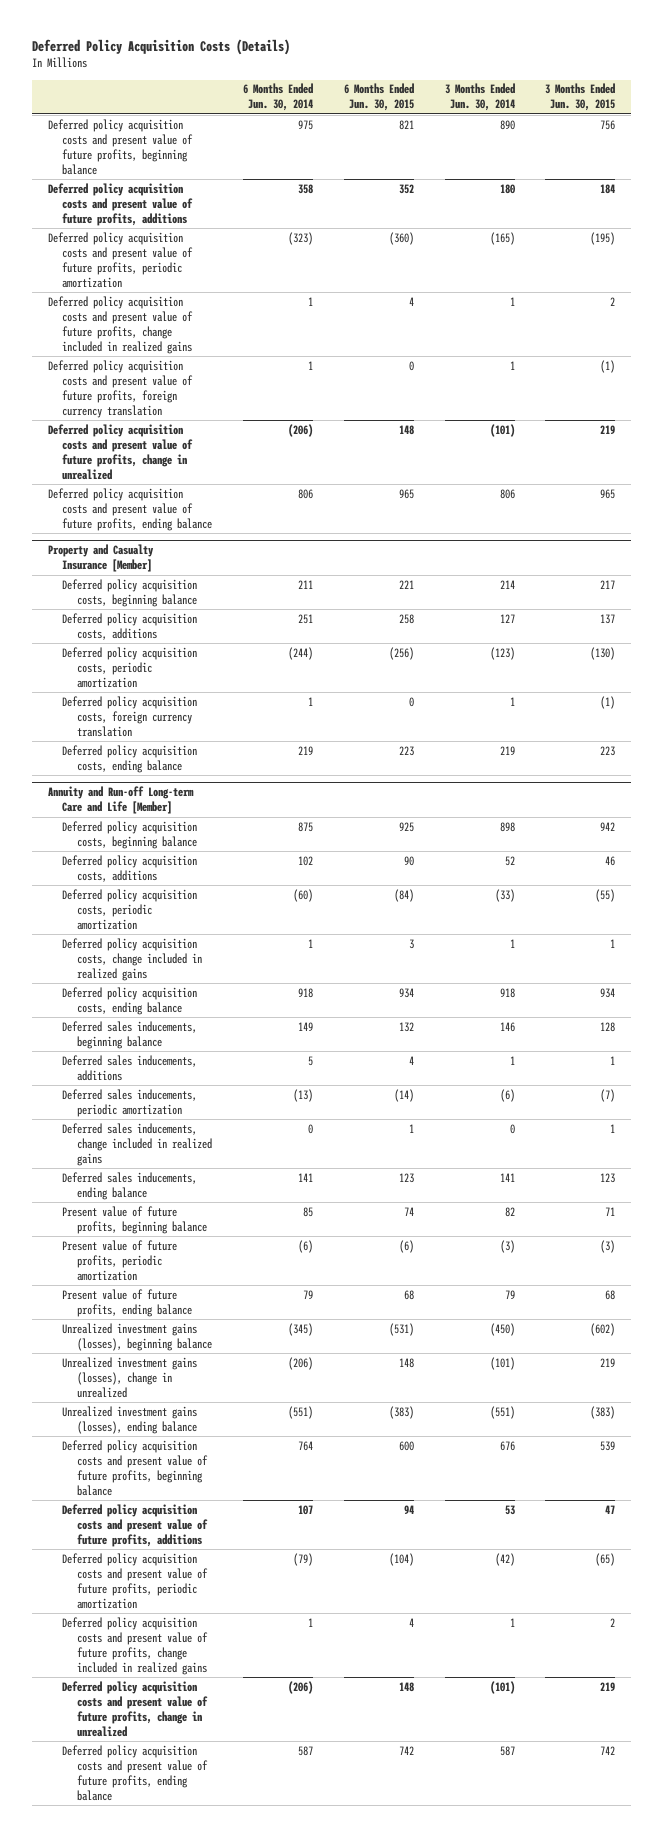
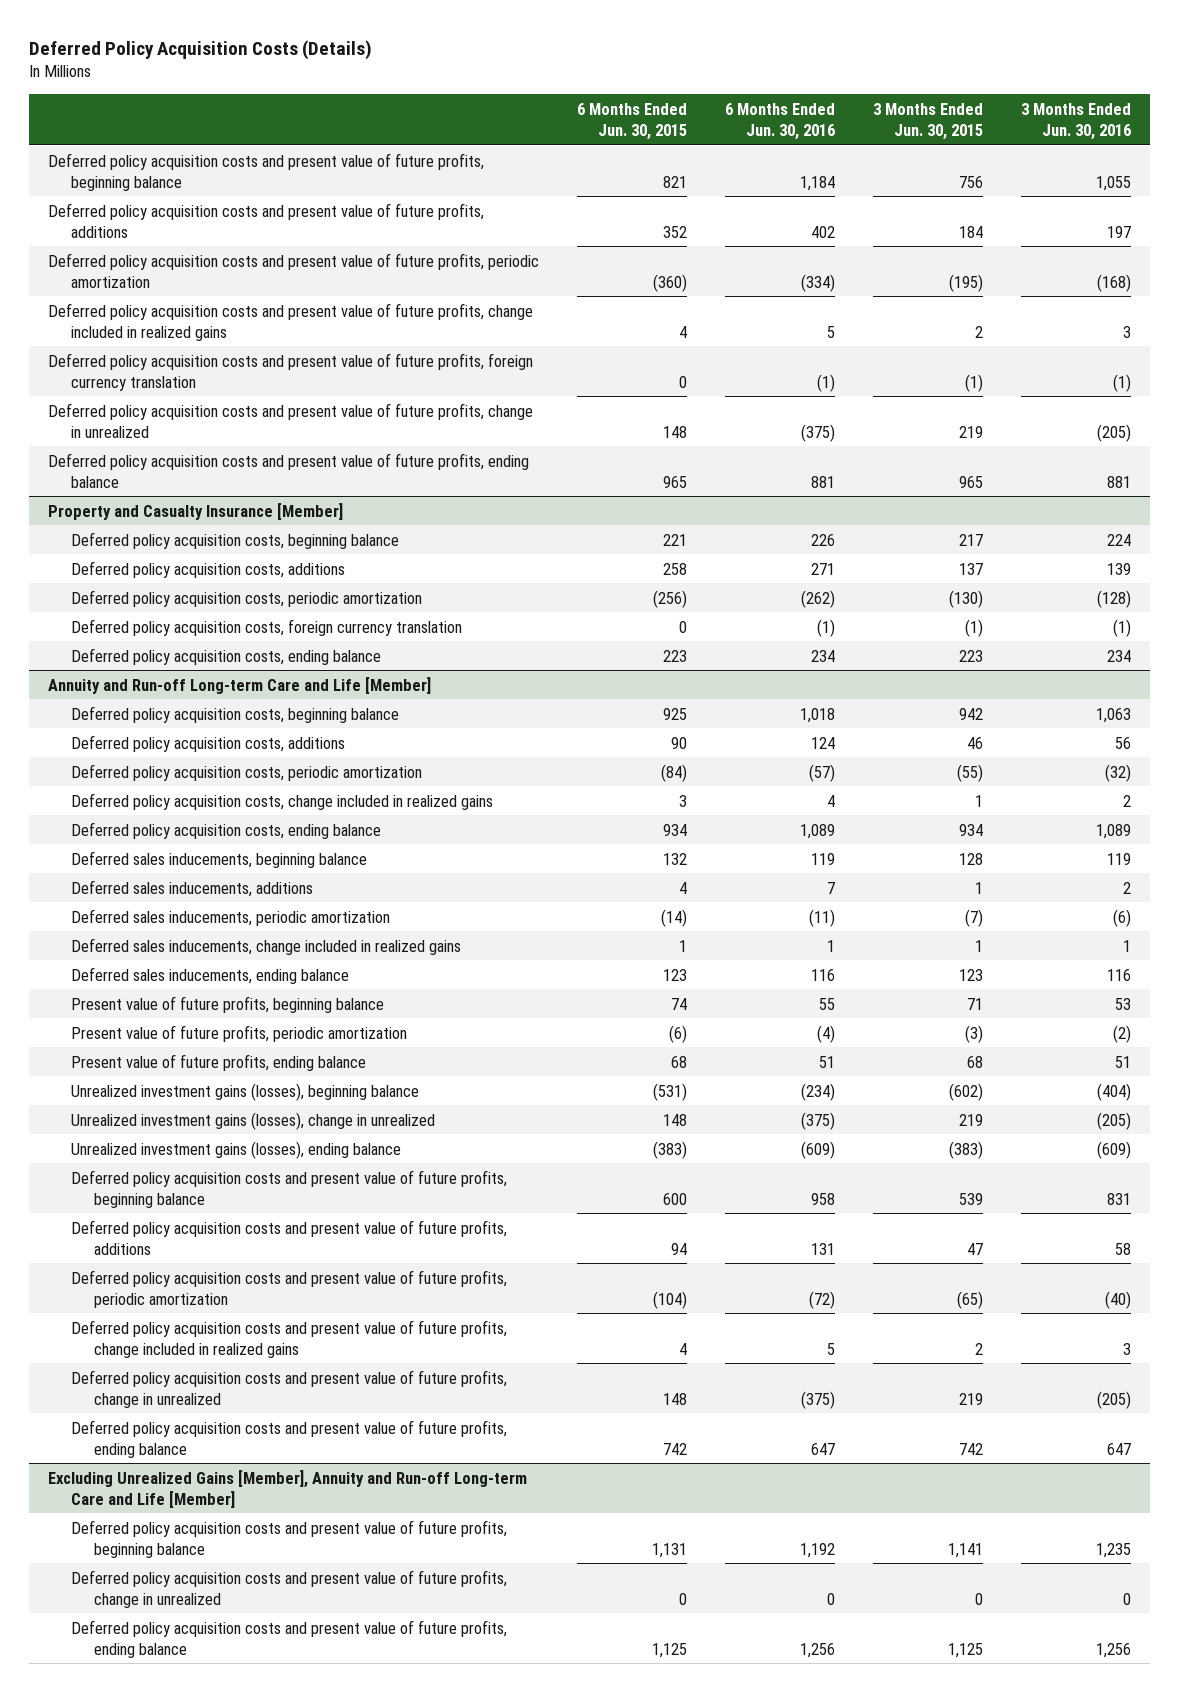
[243,83,314,112] 6 Months Ended Jun. 30, 2014 -> none
[444,83,515,112] 3 Months Ended Jun. 30, 2014 -> none
none -> [725,102,836,140] 6 Months Ended Jun. 30, 2016
none -> [1021,102,1132,140] 3 Months Ended Jun. 30, 2016
none -> [48,1469,528,1508] Excluding Unrealized Gains [Member], Annuity and Run-off Long-term Care and Life [Member]
none -> [71,1519,508,1558] Deferred policy acquisition costs and present value of future profits, beginning balance
none -> [71,1569,508,1608] Deferred policy acquisition costs and present value of future profits, change in unrealized
none -> [71,1619,508,1658] Deferred policy acquisition costs and present value of future profits, ending balance

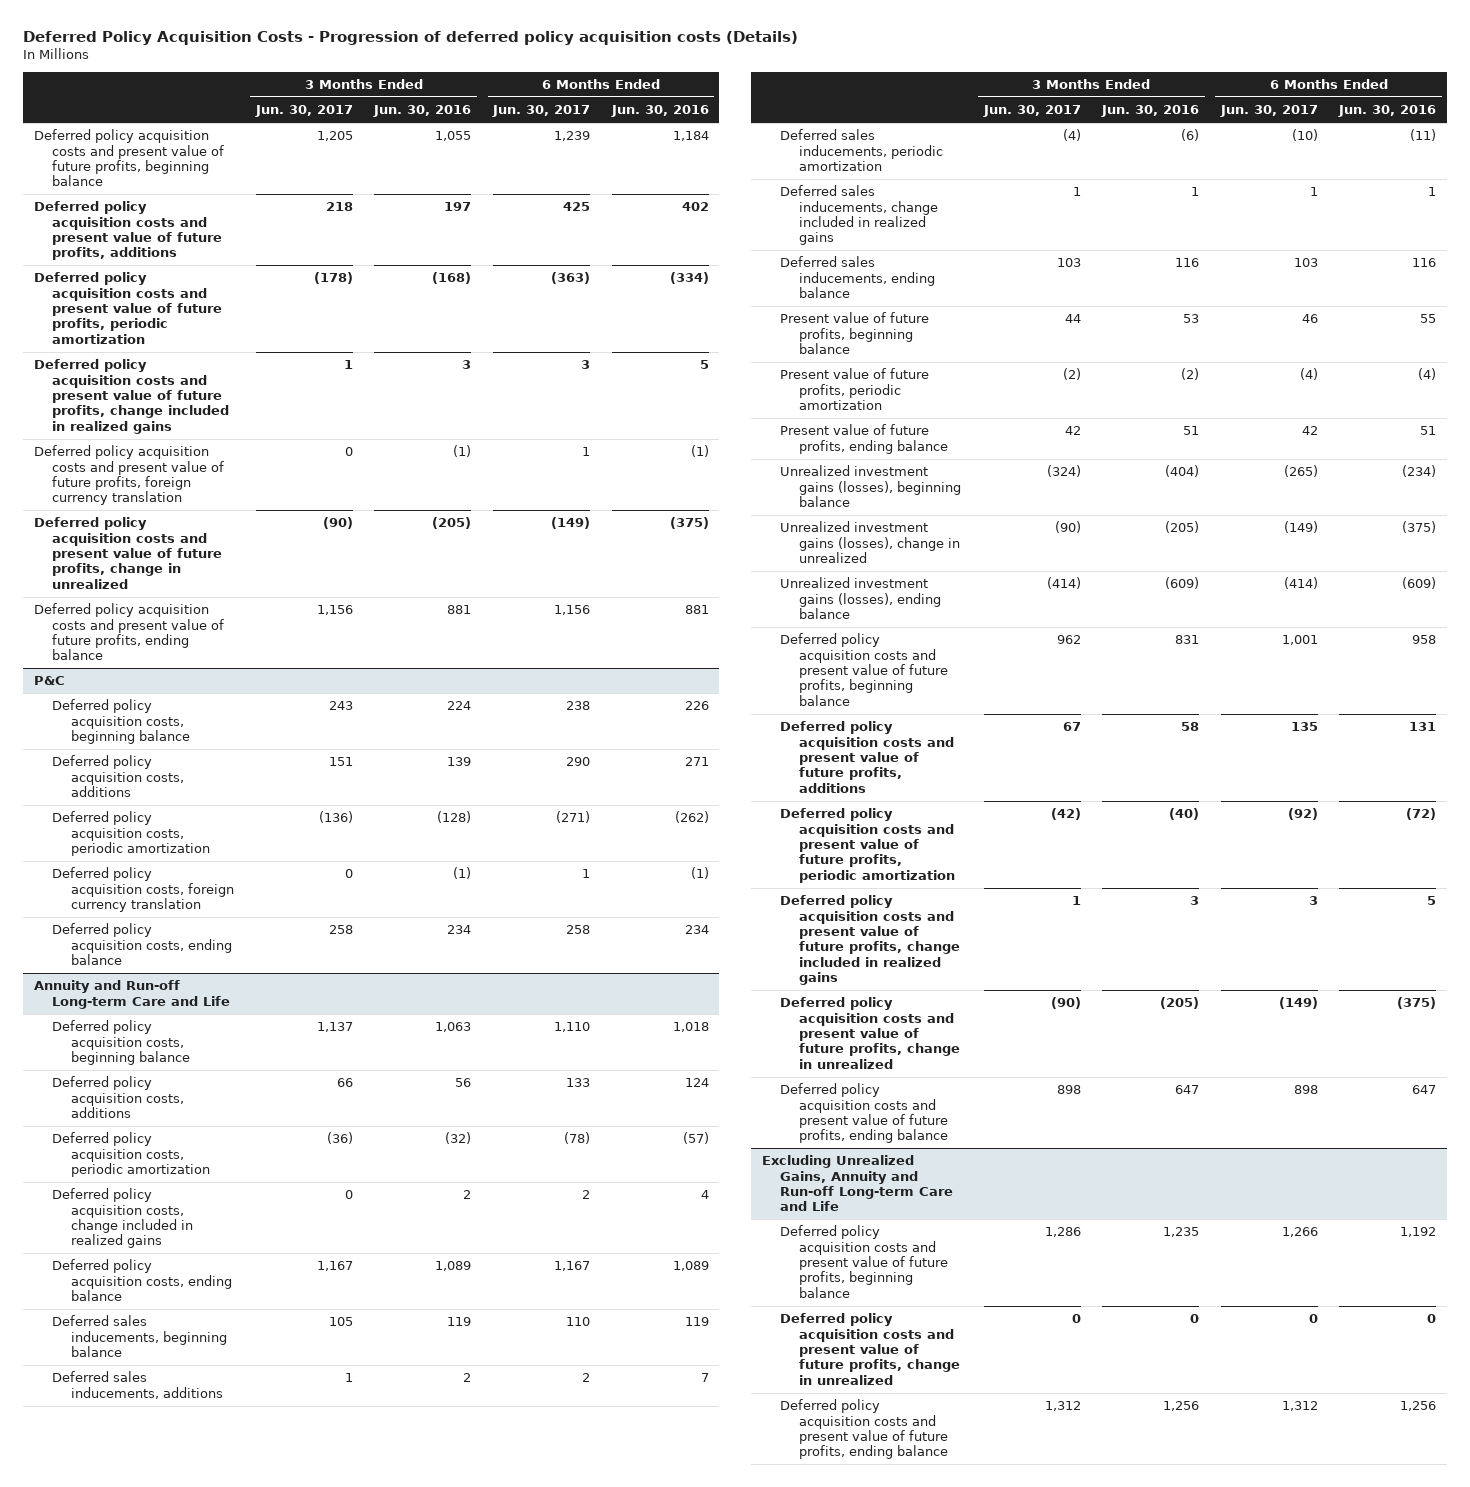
[29,39,373,60] Deferred Policy Acquisition Costs (Details) -> [22,31,798,46] Deferred Policy Acquisition Costs - Progression of deferred policy acquisition costs (Details)
[577,102,688,140] 6 Months Ended Jun. 30, 2015 -> none
[873,102,984,140] 3 Months Ended Jun. 30, 2015 -> none
none -> [254,105,353,118] Jun. 30, 2017
none -> [492,105,591,118] Jun. 30, 2017
[48,502,344,520] Property and Casualty Insurance [Member] -> [33,676,65,686] P&C
[48,676,432,694] Annuity and Run-off Long-term Care and Life [Member] -> [33,980,231,1009] Annuity and Run-off Long-term Care and Life
[48,1469,528,1508] Excluding Unrealized Gains [Member], Annuity and Run-off Long-term Care and Life [Member] -> [761,1155,954,1212] Excluding Unrealized Gains, Annuity and Run-off Long-term Care and Life

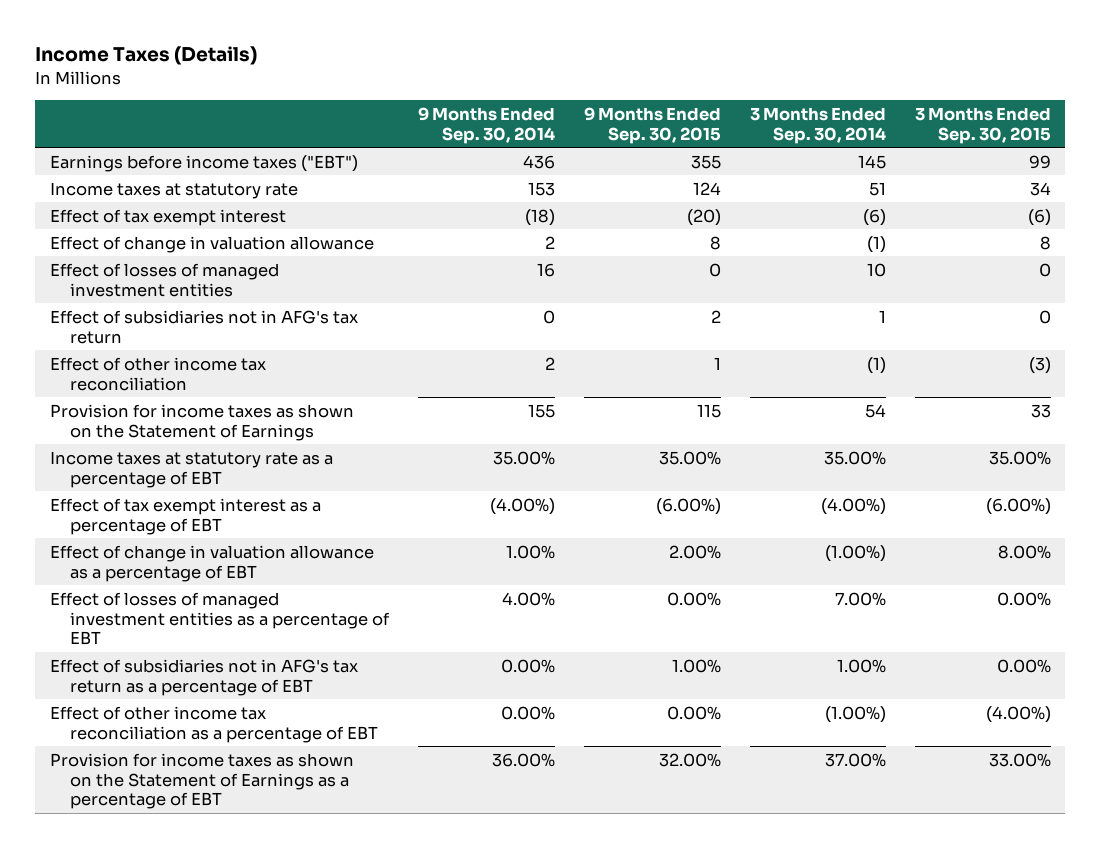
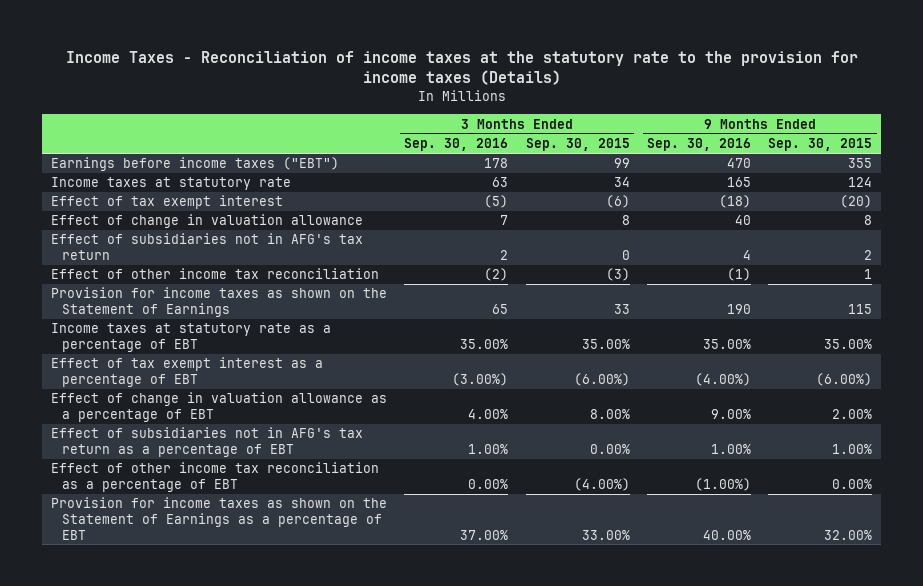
[35,46,258,66] Income Taxes (Details) -> [65,50,858,86] Income Taxes - Reconciliation of income taxes at the statutory rate to the provision for income taxes (Details)
[418,107,556,144] 9 Months Ended Sep. 30, 2014 -> none
[749,107,886,144] 3 Months Ended Sep. 30, 2014 -> none
none -> [404,138,509,152] Sep. 30, 2016
none -> [647,138,752,152] Sep. 30, 2016
[49,262,279,297] Effect of losses of managed investment entities -> none
[49,591,391,646] Effect of losses of managed investment entities as a percentage of EBT -> none

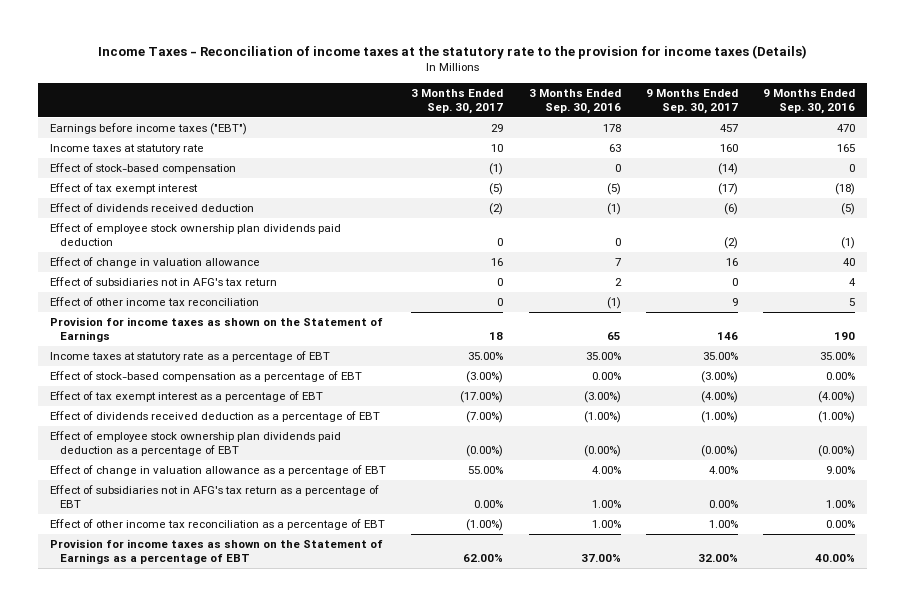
[525,138,630,152] Sep. 30, 2015 -> none
[768,138,873,152] Sep. 30, 2015 -> none
none -> [411,88,504,115] 3 Months Ended Sep. 30, 2017
none -> [645,88,738,115] 9 Months Ended Sep. 30, 2017
none -> [50,162,237,174] Effect of stock-based compensation
none -> [50,202,255,212] Effect of dividends received deduction
none -> [50,222,342,247] Effect of employee stock ownership plan dividends paid deduction
[484,268,509,282] (2) -> [606,296,621,309] (1)
[727,268,752,282] (1) -> [848,297,855,306] 5
none -> [50,370,363,382] Effect of stock-based compensation as a percentage of EBT
none -> [50,410,381,422] Effect of dividends received deduction as a percentage of EBT
none -> [50,430,342,457] Effect of employee stock ownership plan dividends paid deduction as a percentage of EBT
[468,479,509,490] 0.00% -> [591,519,621,528] 1.00%
[695,478,752,492] (1.00%) -> [825,519,855,528] 0.00%

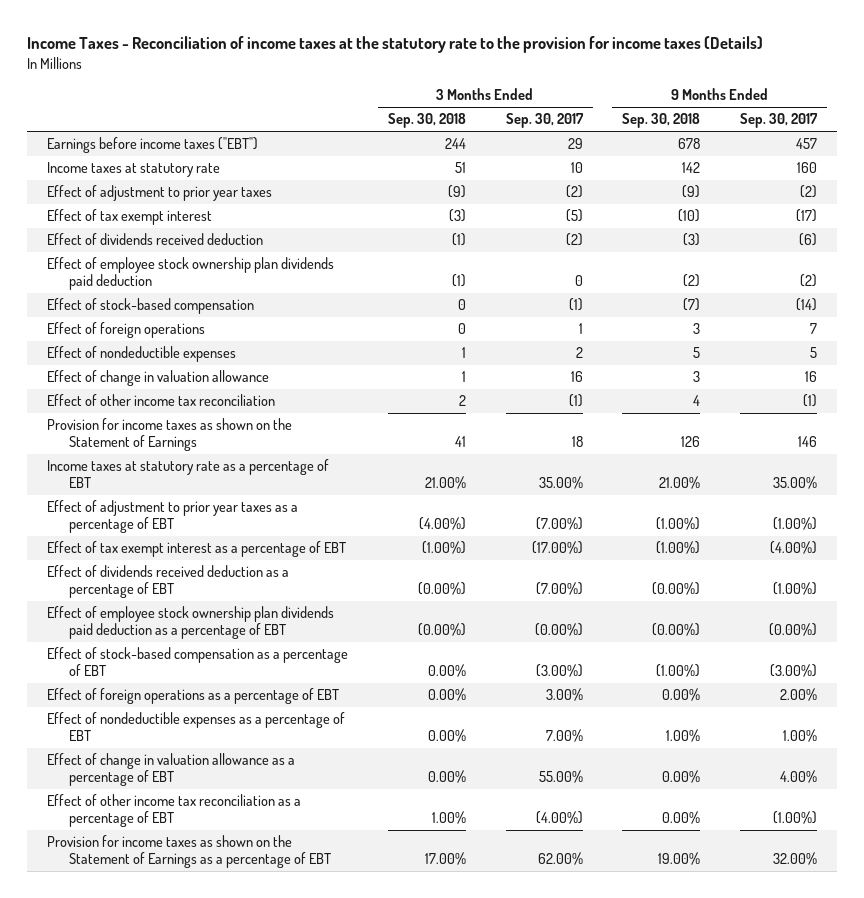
[528,88,621,115] 3 Months Ended Sep. 30, 2016 -> none
[762,88,855,115] 9 Months Ended Sep. 30, 2016 -> none
none -> [387,113,466,129] Sep. 30, 2018
none -> [622,113,701,129] Sep. 30, 2018
none -> [46,185,272,202] Effect of adjustment to prior year taxes
[50,162,237,174] Effect of stock-based compensation -> [46,298,254,315] Effect of stock-based compensation
none -> [46,322,205,339] Effect of foreign operations
none -> [46,346,236,363] Effect of nondeductible expenses
[50,276,278,286] Effect of subsidiaries not in AFG's tax return -> none
[497,297,504,306] 0 -> [568,394,583,408] (1)
[731,297,738,306] 9 -> [803,394,818,408] (1)
none -> [46,500,298,534] Effect of adjustment to prior year taxes as a percentage of EBT
[50,370,363,382] Effect of stock-based compensation as a percentage of EBT -> [46,647,348,677] Effect of stock-based compensation as a percentage of EBT
none -> [46,688,339,705] Effect of foreign operations as a percentage of EBT
none -> [46,712,345,742] Effect of nondeductible expenses as a percentage of EBT
[50,484,380,509] Effect of subsidiaries not in AFG's tax return as a percentage of EBT -> none
[466,518,504,531] (1.00%) -> [535,811,583,825] (4.00%)
[708,519,738,528] 1.00% -> [773,811,818,825] (1.00%)

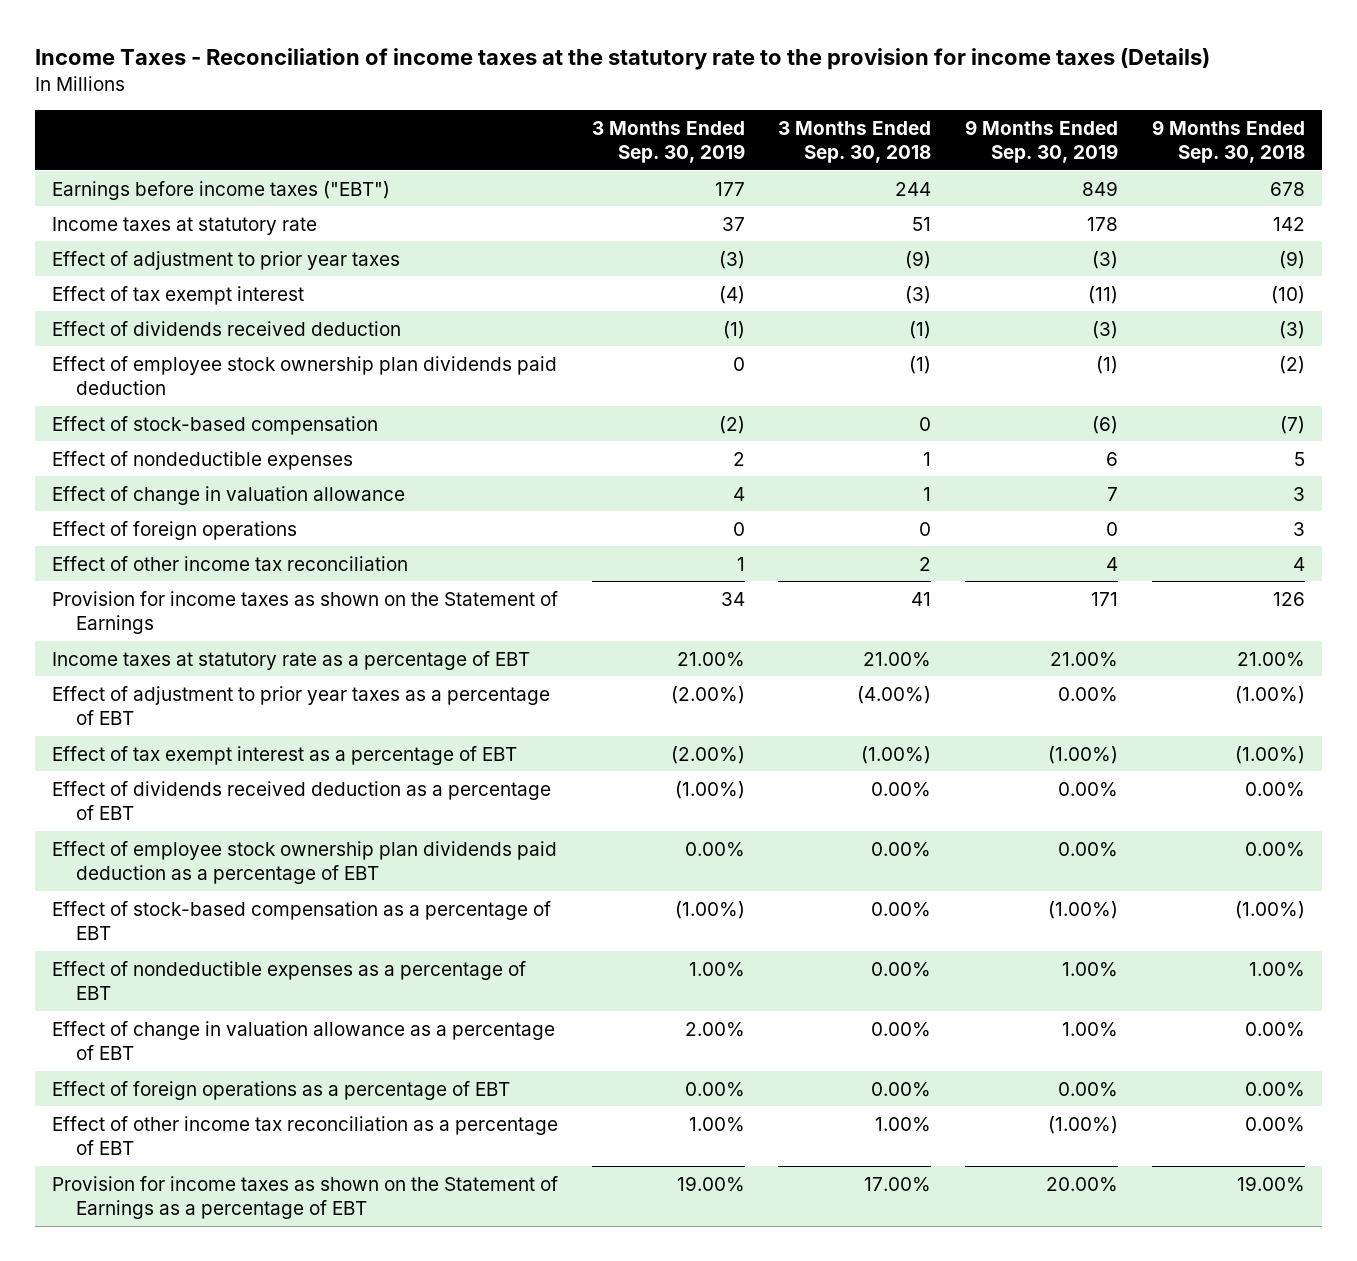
[505,113,584,129] Sep. 30, 2017 -> none
[740,113,819,129] Sep. 30, 2017 -> none
none -> [591,120,745,163] 3 Months Ended Sep. 30, 2019
none -> [965,119,1119,163] 9 Months Ended Sep. 30, 2019
[46,322,205,339] Effect of foreign operations -> [51,520,297,540] Effect of foreign operations
[417,582,466,596] (0.00%) -> [871,781,932,797] 0.00%
[652,582,701,596] (0.00%) -> [1245,781,1306,797] 0.00%
[417,623,466,637] (0.00%) -> [871,841,932,857] 0.00%
[652,623,701,637] (0.00%) -> [1245,841,1306,857] 0.00%
[46,688,339,705] Effect of foreign operations as a percentage of EBT -> [51,1080,510,1100] Effect of foreign operations as a percentage of EBT

